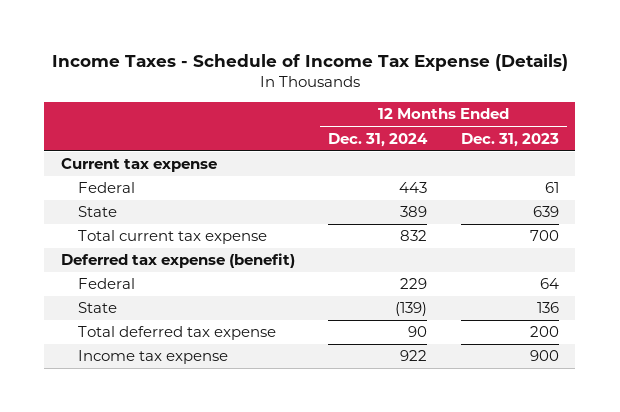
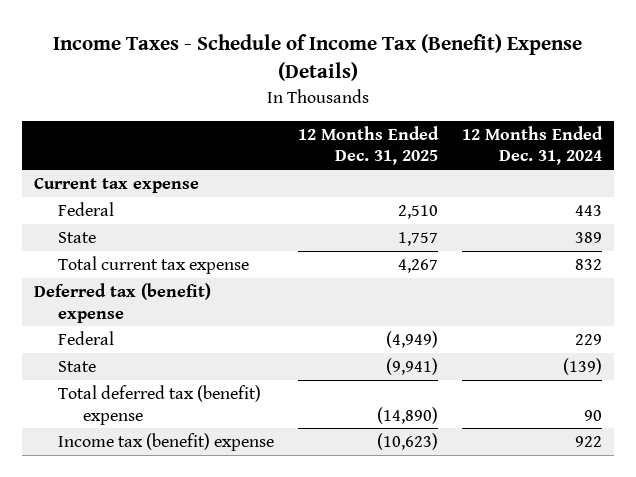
[51,54,568,72] Income Taxes - Schedule of Income Tax Expense (Details) -> [52,33,582,82] Income Taxes - Schedule of Income Tax (Benefit) Expense (Details)
[460,132,559,147] Dec. 31, 2023 -> none
none -> [298,125,440,166] 12 Months Ended Dec. 31, 2025
[60,253,295,269] Deferred tax expense (benefit) -> [33,282,211,323] Deferred tax (benefit) expense
[78,326,277,341] Total deferred tax expense -> [58,384,262,425] Total deferred tax (benefit) expense
[78,350,229,365] Income tax expense -> [58,432,275,451] Income tax (benefit) expense

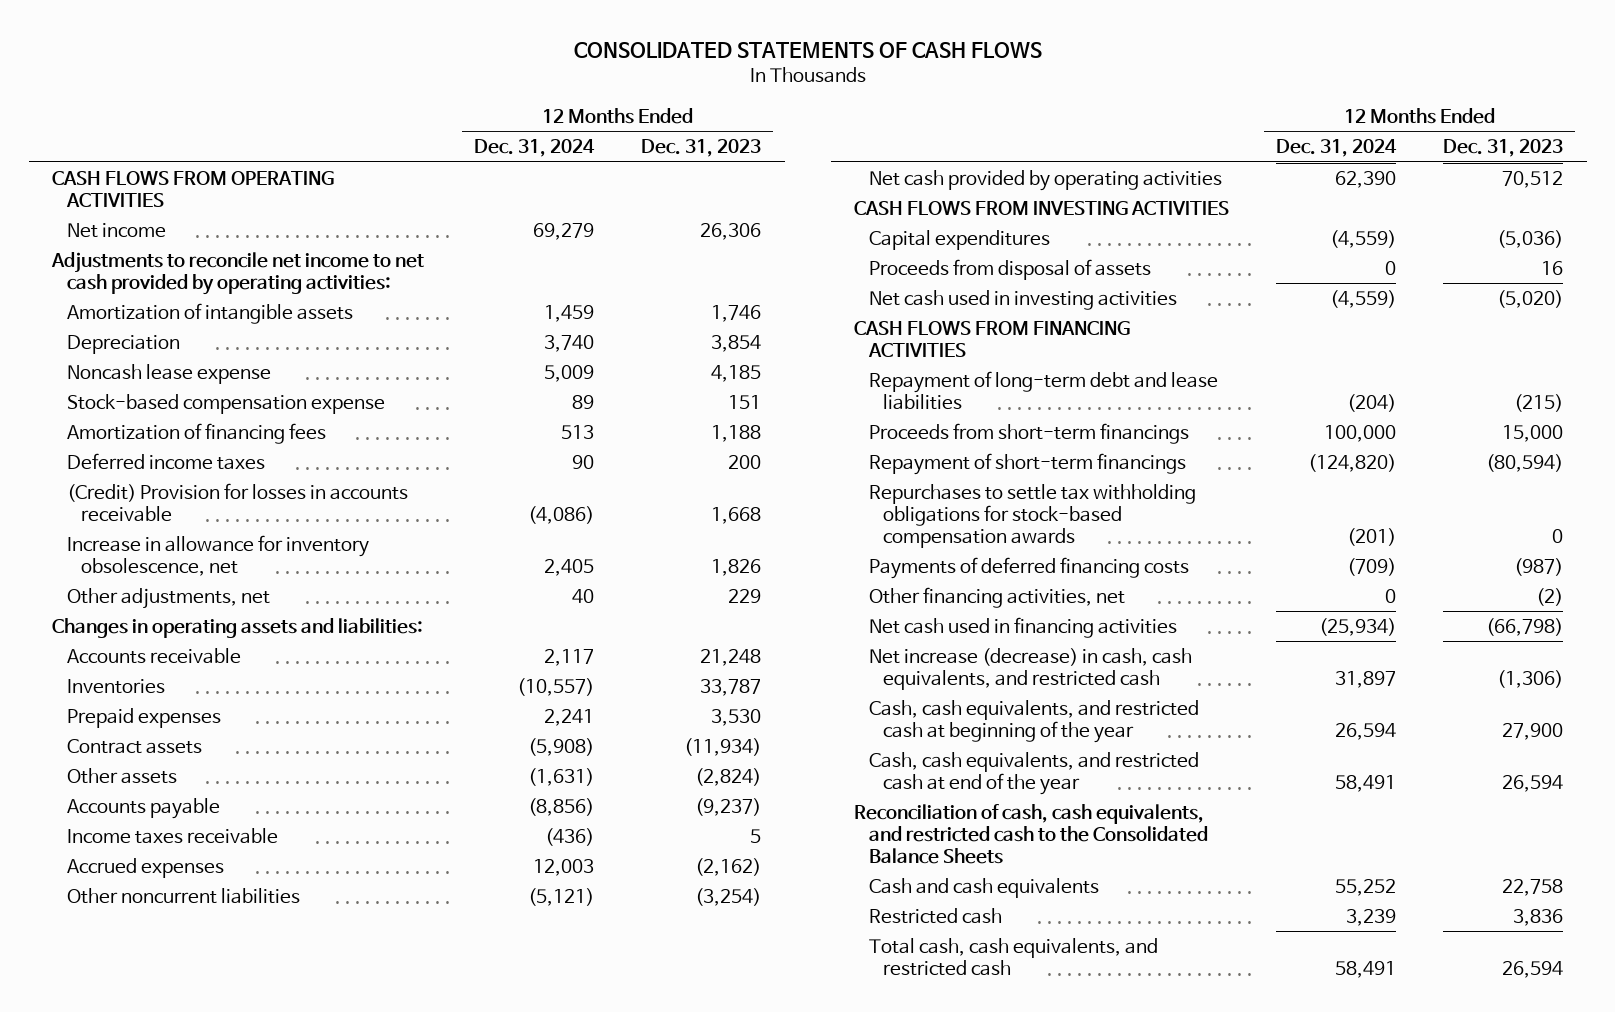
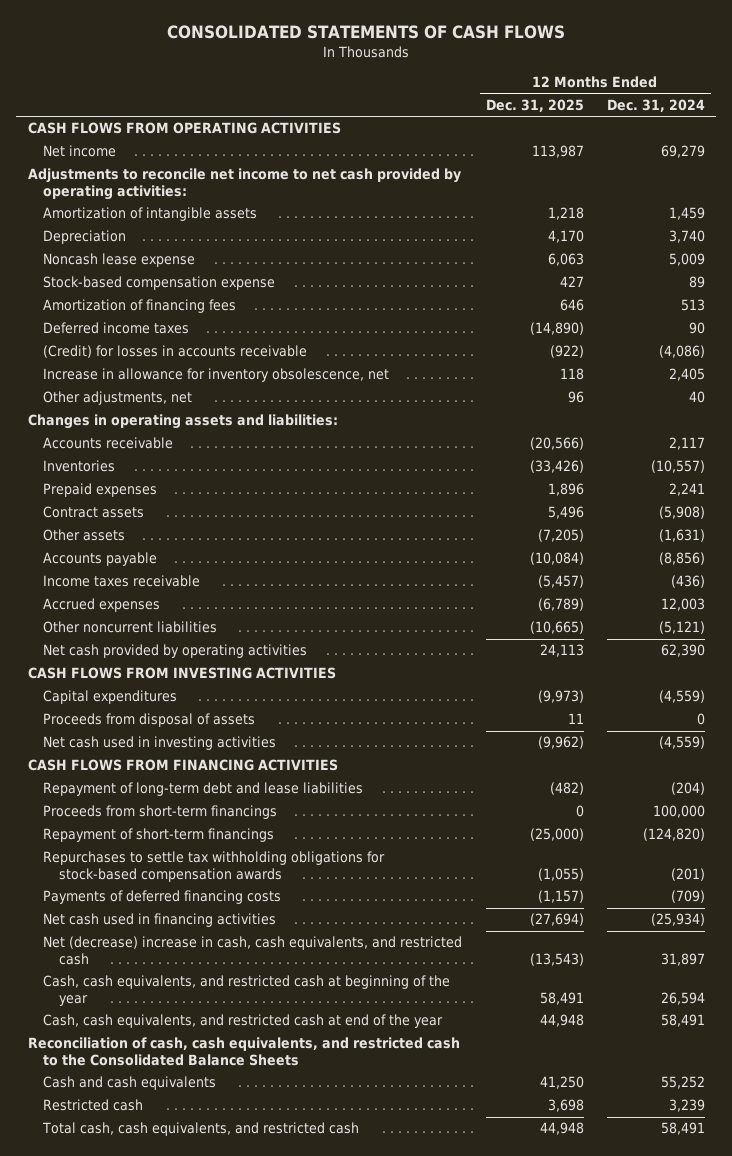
[641,139,762,158] Dec. 31, 2023 -> none
none -> [485,99,584,113] Dec. 31, 2025
[66,482,408,522] (Credit) Provision for losses in accounts receivable -> [43,345,308,359] (Credit) for losses in accounts receivable
[868,586,1125,608] Other financing activities, net -> none
[868,647,1192,690] Net increase (decrease) in cash, cash equivalents, and restricted cash -> [43,936,463,965] Net (decrease) increase in cash, cash equivalents, and restricted cash

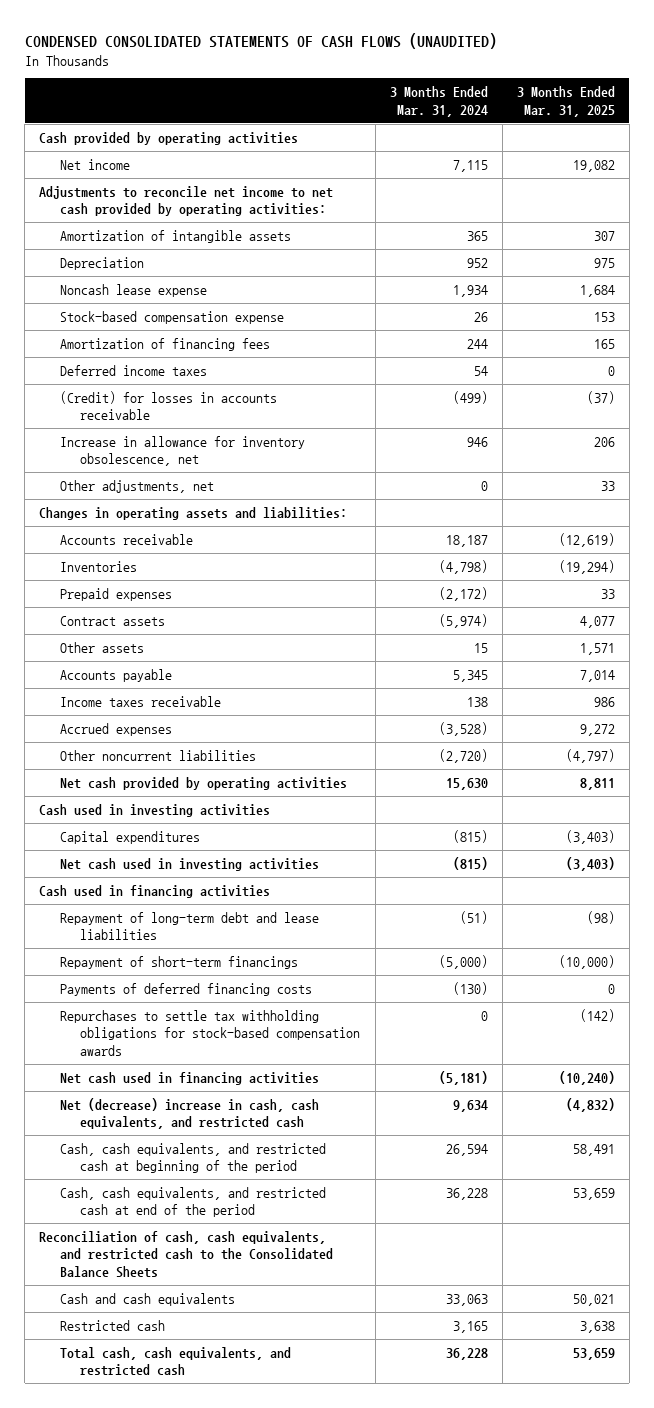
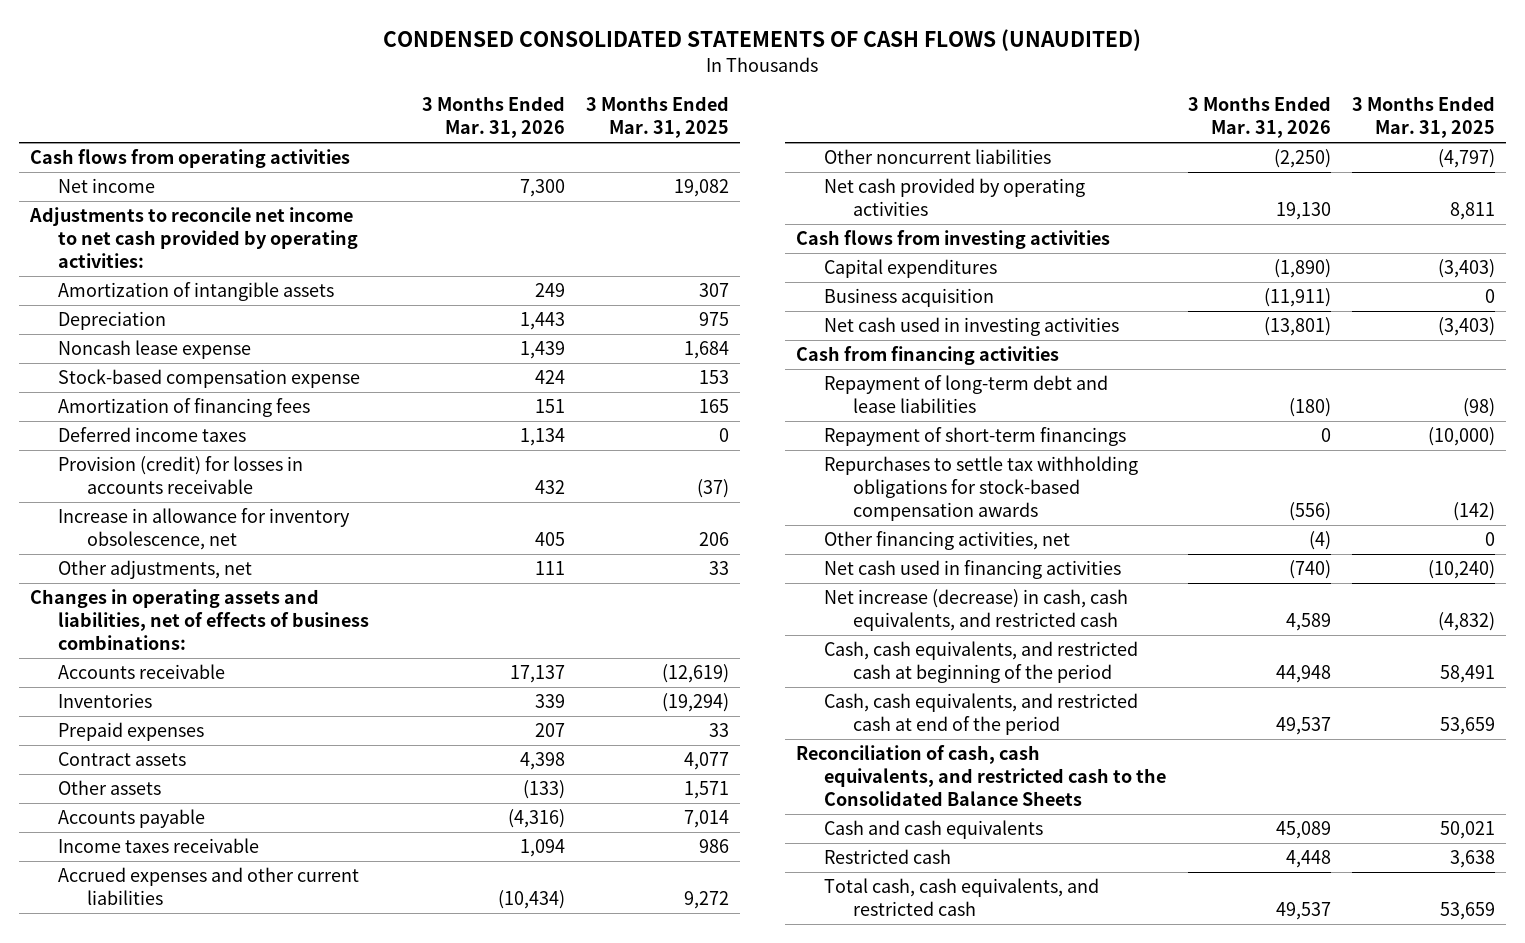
[389,86,488,117] 3 Months Ended Mar. 31, 2024 -> none
none -> [421,96,565,139] 3 Months Ended Mar. 31, 2026
[39,131,299,145] Cash provided by operating activities -> [29,149,350,169] Cash flows from operating activities
[59,390,277,421] (Credit) for losses in accounts receivable -> [58,456,304,494] Provision (credit) for losses in accounts receivable
[39,506,348,520] Changes in operating assets and liabilities: -> [29,589,370,650] Changes in operating assets and liabilities, net of effects of business combinations:
[59,722,172,736] Accrued expenses -> [58,867,360,905] Accrued expenses and other current liabilities
[39,803,271,817] Cash used in investing activities -> [795,230,1110,250] Cash flows from investing activities
none -> [824,288,995,308] Business acquisition
[39,884,271,898] Cash used in financing activities -> [795,346,1059,366] Cash from financing activities
[59,982,312,996] Payments of deferred financing costs -> none
none -> [824,531,1071,551] Other financing activities, net
[59,1097,319,1130] Net (decrease) increase in cash, cash equivalents, and restricted cash -> [824,589,1129,631] Net increase (decrease) in cash, cash equivalents, and restricted cash

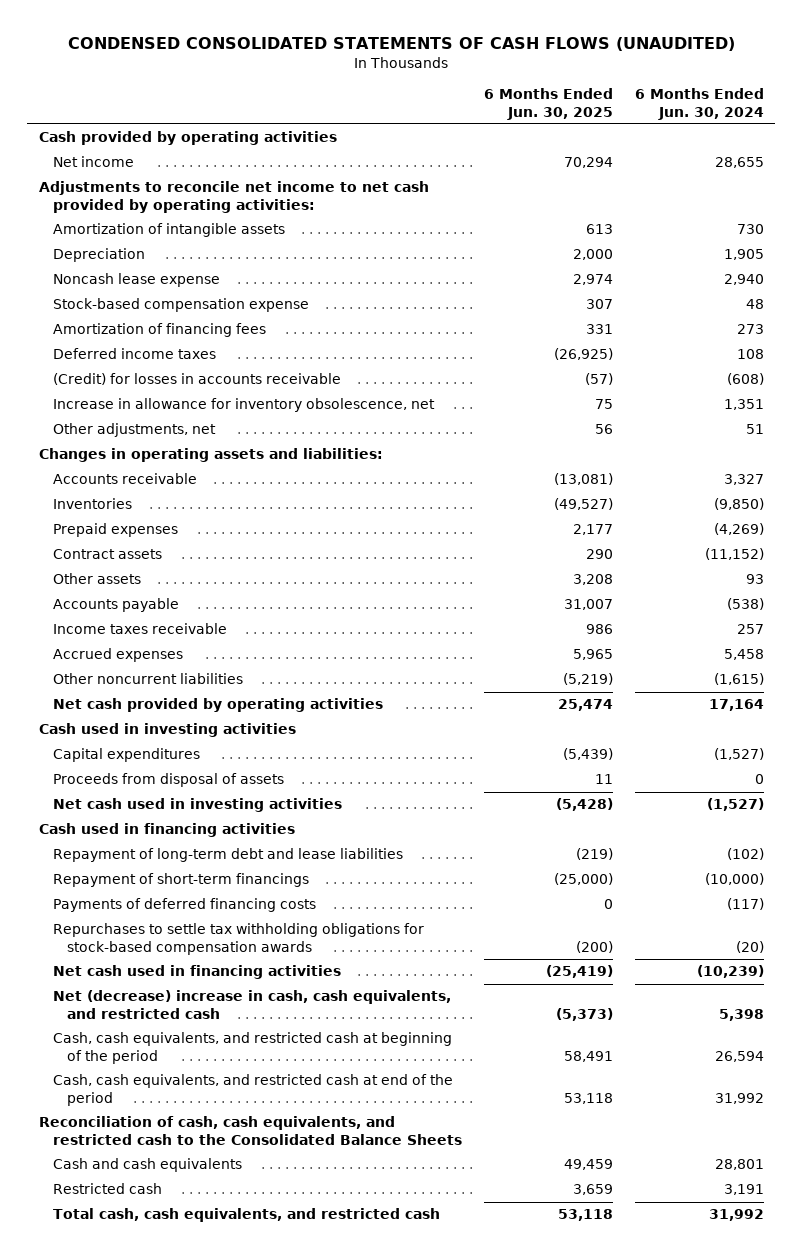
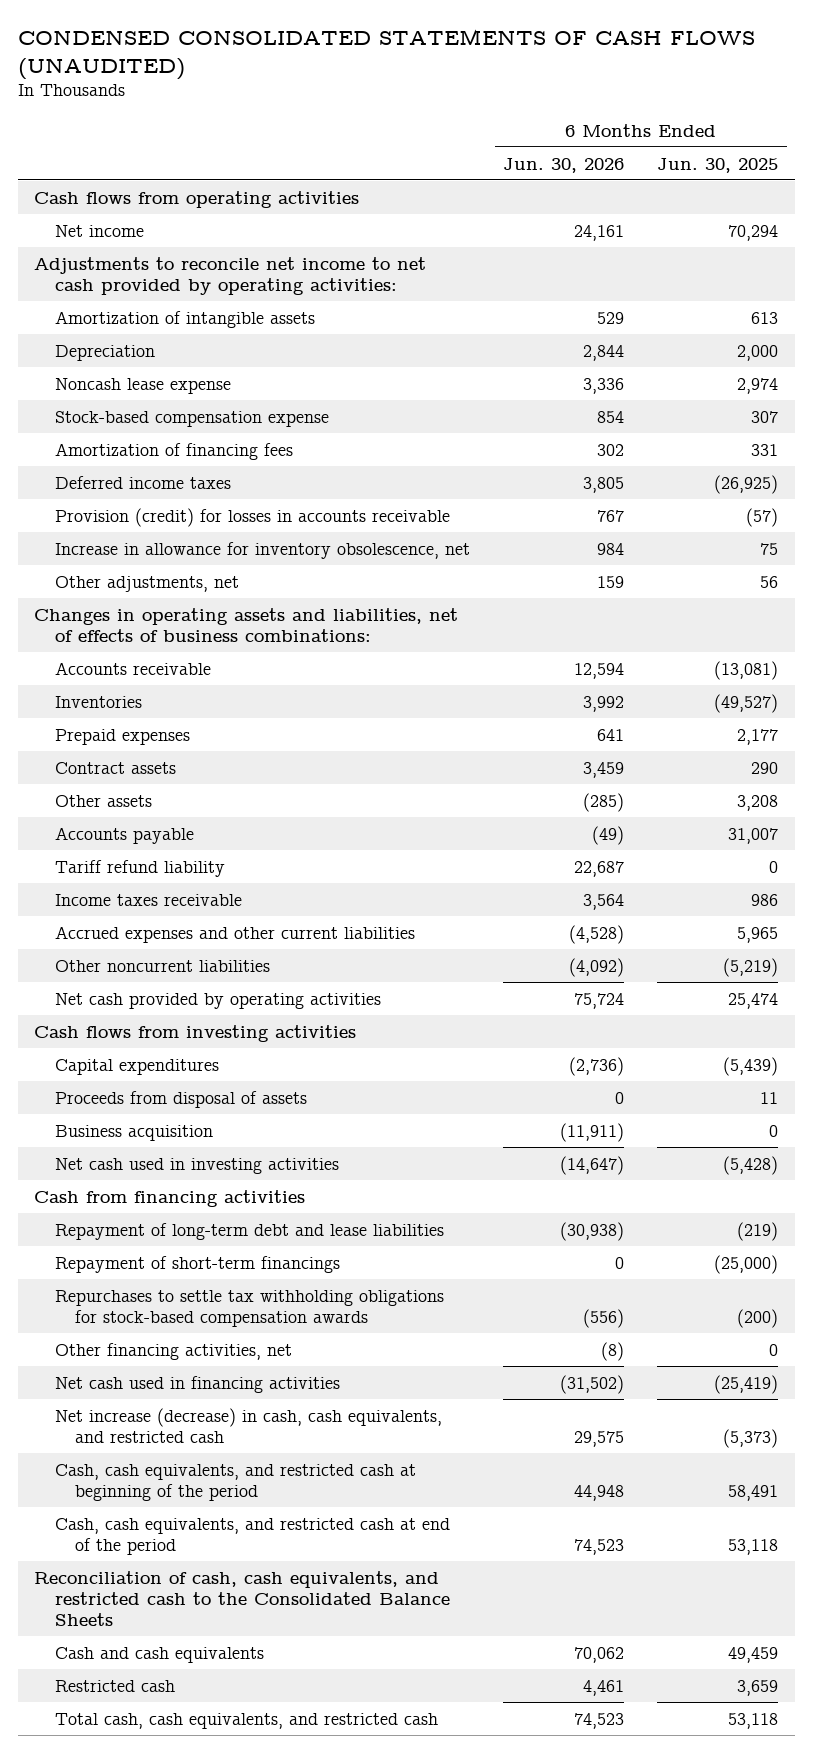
[635,88,765,120] 6 Months Ended Jun. 30, 2024 -> none
none -> [502,157,624,173] Jun. 30, 2026
[38,131,337,146] Cash provided by operating activities -> [34,190,360,208] Cash flows from operating activities
[52,373,341,386] (Credit) for losses in accounts receivable -> [54,507,450,527] Provision (credit) for losses in accounts receivable
[38,448,383,463] Changes in operating assets and liabilities: -> [34,607,459,642] Changes in operating assets and liabilities, net of effects of business combinations:
none -> [54,859,225,877] Tariff refund liability
[52,648,183,663] Accrued expenses -> [54,925,415,943] Accrued expenses and other current liabilities
[38,723,296,738] Cash used in investing activities -> [34,1024,357,1042] Cash flows from investing activities
none -> [54,1124,213,1141] Business acquisition
[38,823,295,838] Cash used in financing activities -> [34,1189,306,1207] Cash from financing activities
[52,898,316,913] Payments of deferred financing costs -> none
none -> [54,1342,292,1360] Other financing activities, net
[52,990,451,1019] Net (decrease) increase in cash, cash equivalents, and restricted cash -> [54,1407,442,1443] Net increase (decrease) in cash, cash equivalents, and restricted cash

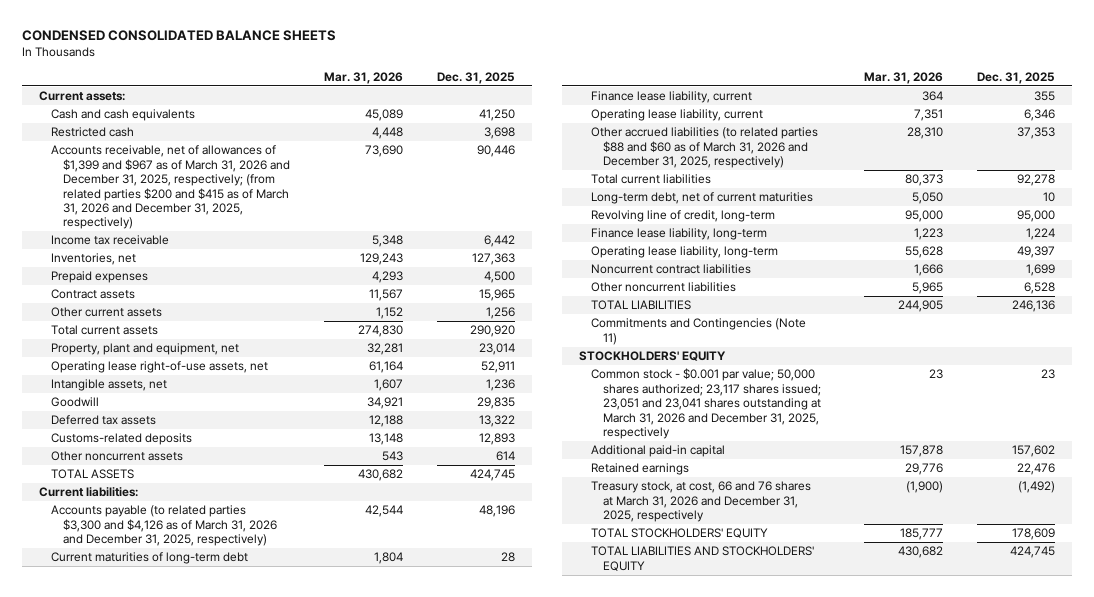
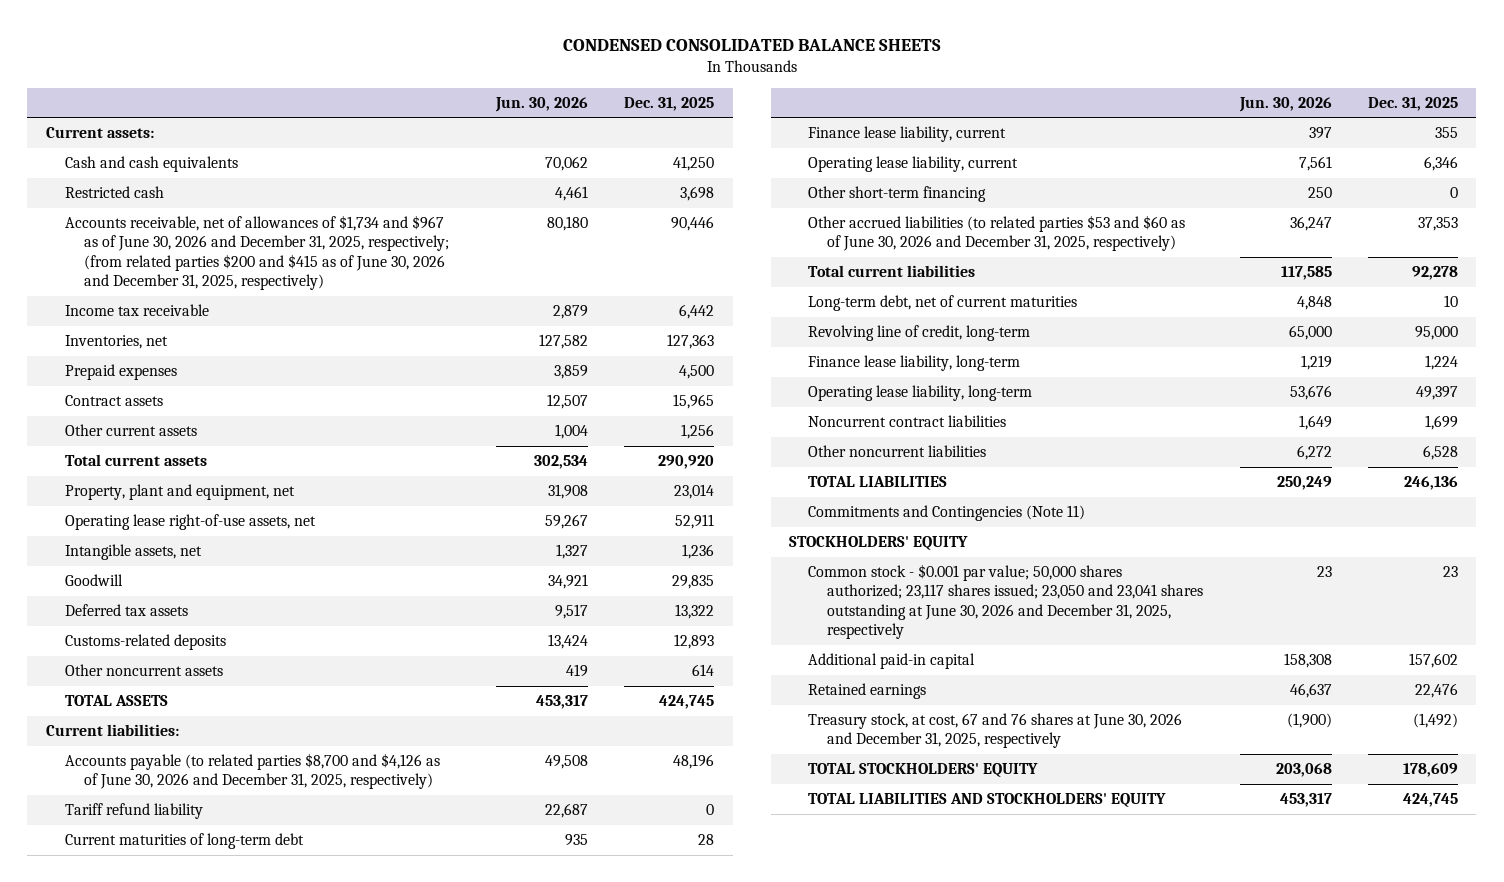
[324,71,404,84] Mar. 31, 2026 -> none
none -> [495,96,589,112] Jun. 30, 2026
[50,145,291,230] Accounts receivable, net of allowances of $1,399 and $967 as of March 31, 2026 and December 31, 2025, respectively; (from related parties $200 and $415 as of March 31, 2026 and December 31, 2025, respectively) -> [64,215,449,291] Accounts receivable, net of allowances of $1,734 and $967 as of June 30, 2026 and December 31, 2025, respectively; (from related parties $200 and $415 as of June 30, 2026 and December 31, 2025, respectively)
[50,505,278,547] Accounts payable (to related parties $3,300 and $4,126 as of March 31, 2026 and December 31, 2025, respectively) -> [64,753,440,790] Accounts payable (to related parties $8,700 and $4,126 as of June 30, 2026 and December 31, 2025, respectively)
none -> [64,803,203,820] Tariff refund liability
none -> [808,186,987,203] Other short-term financing
[590,127,818,169] Other accrued liabilities (to related parties $88 and $60 as of March 31, 2026 and December 31, 2025, respectively) -> [808,215,1186,252] Other accrued liabilities (to related parties $53 and $60 as of June 30, 2026 and December 31, 2025, respectively)
[590,368,822,439] Common stock - $0.001 par value; 50,000 shares authorized; 23,117 shares issued; 23,051 and 23,041 shares outstanding at March 31, 2026 and December 31, 2025, respectively -> [808,564,1204,640] Common stock - $0.001 par value; 50,000 shares authorized; 23,117 shares issued; 23,050 and 23,041 shares outstanding at June 30, 2026 and December 31, 2025, respectively
[590,481,811,523] Treasury stock, at cost, 66 and 76 shares at March 31, 2026 and December 31, 2025, respectively -> [808,713,1183,749] Treasury stock, at cost, 67 and 76 shares at June 30, 2026 and December 31, 2025, respectively

